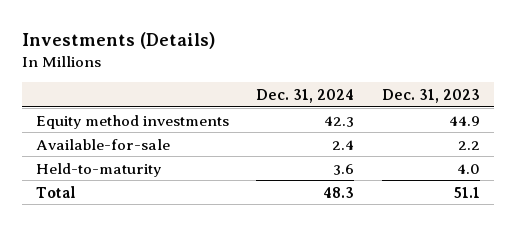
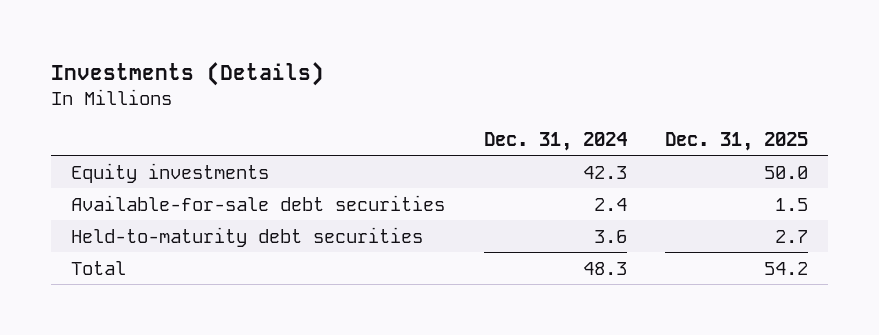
[381,88,480,103] Dec. 31, 2023 -> none
none -> [665,131,809,151] Dec. 31, 2025
[35,114,229,129] Equity method investments -> [70,162,269,183] Equity investments
[35,138,170,150] Available-for-sale -> [70,194,445,211] Available-for-sale debt securities
[35,162,161,177] Held-to-maturity -> [70,226,423,247] Held-to-maturity debt securities

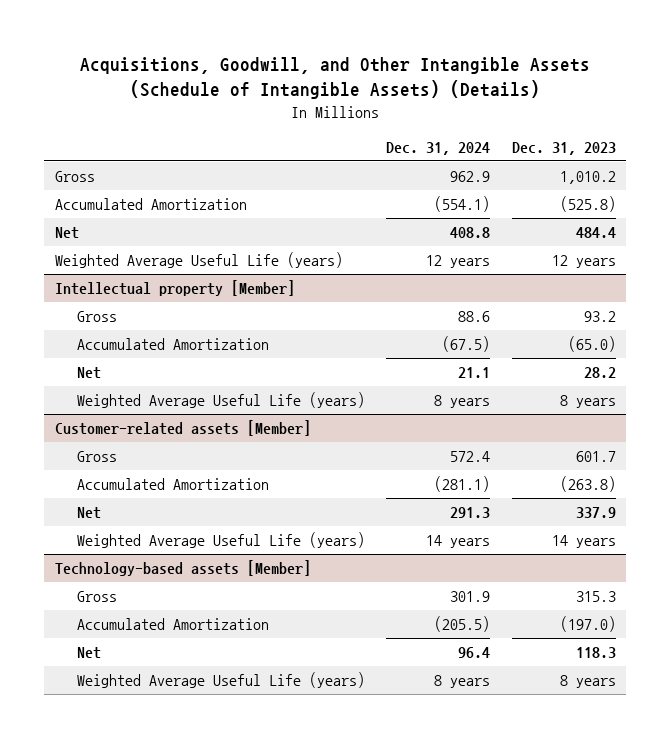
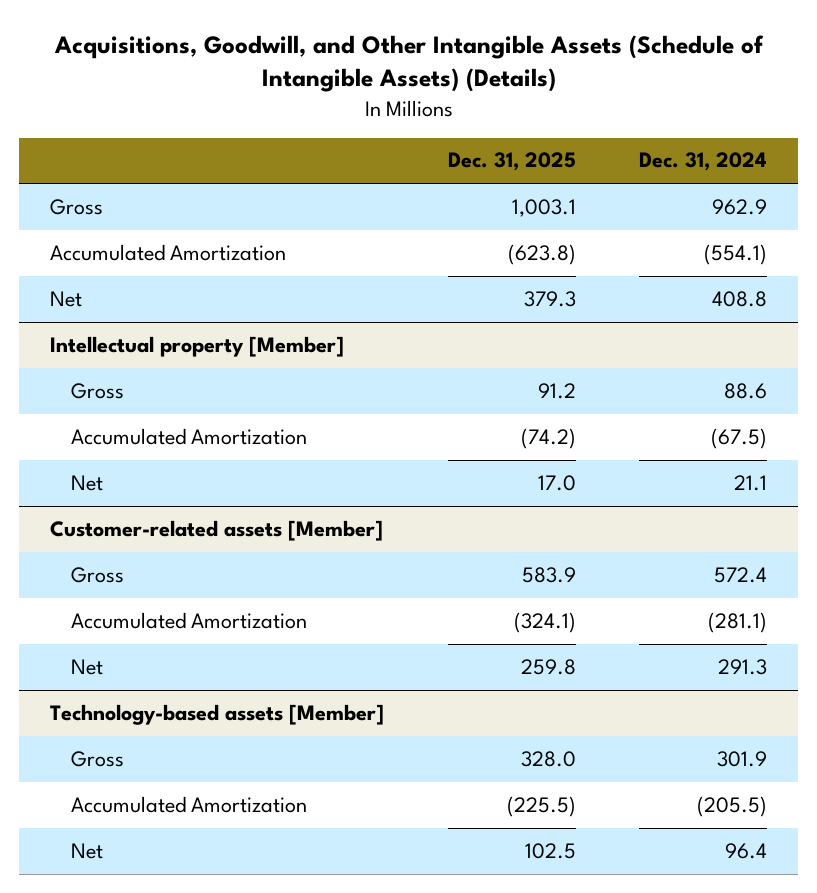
[511,141,616,155] Dec. 31, 2023 -> none
none -> [447,152,576,172] Dec. 31, 2025
[55,252,344,269] Weighted Average Useful Life (years) -> none
[76,392,365,409] Weighted Average Useful Life (years) -> none
[76,532,365,549] Weighted Average Useful Life (years) -> none
[76,672,365,689] Weighted Average Useful Life (years) -> none

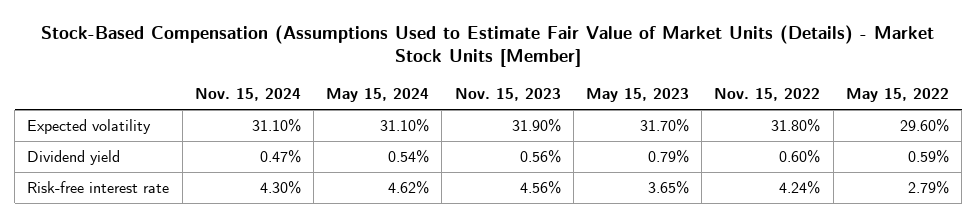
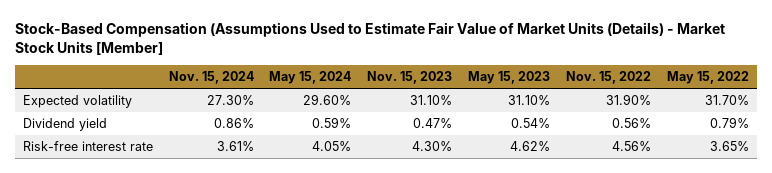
[251,117,301,132] 31.10% -> [206,94,254,105] 27.30%
[380,117,430,132] 31.10% -> [303,93,352,105] 29.60%
[511,117,561,132] 31.90% -> [410,94,453,105] 31.10%
[640,117,690,132] 31.70% -> [508,94,551,105] 31.10%
[771,117,821,132] 31.80% -> [606,93,652,105] 31.90%
[899,117,949,132] 29.60% -> [704,94,749,105] 31.70%
[259,148,301,163] 0.47% -> [213,117,254,128] 0.86%
[388,148,430,163] 0.54% -> [312,116,352,128] 0.59%
[519,148,561,163] 0.56% -> [413,117,453,128] 0.47%
[648,148,690,163] 0.79% -> [511,117,551,128] 0.54%
[779,148,821,163] 0.60% -> [612,117,652,128] 0.56%
[907,148,949,163] 0.59% -> [709,116,749,128] 0.79%
[259,179,301,194] 4.30% -> [216,140,254,151] 3.61%
[388,179,430,194] 4.62% -> [312,140,352,151] 4.05%
[519,179,561,194] 4.56% -> [412,140,453,151] 4.30%
[648,179,690,194] 3.65% -> [510,140,551,151] 4.62%
[779,179,821,194] 4.24% -> [612,140,652,151] 4.56%
[907,179,949,194] 2.79% -> [709,140,749,151] 3.65%

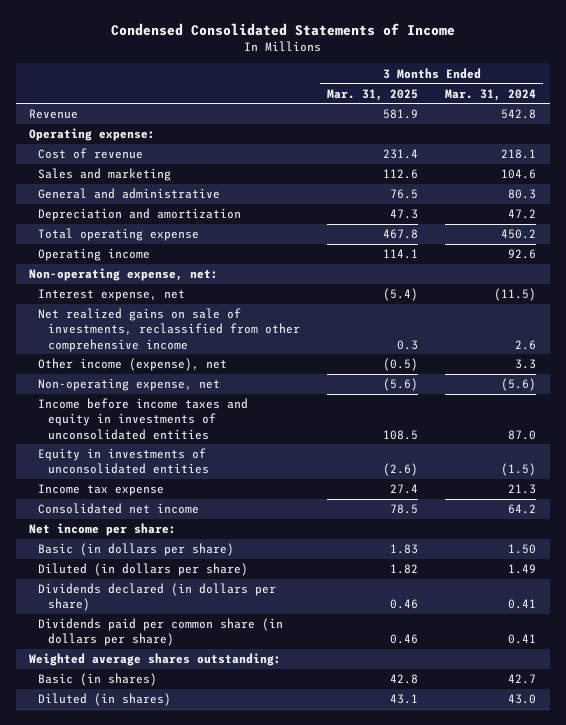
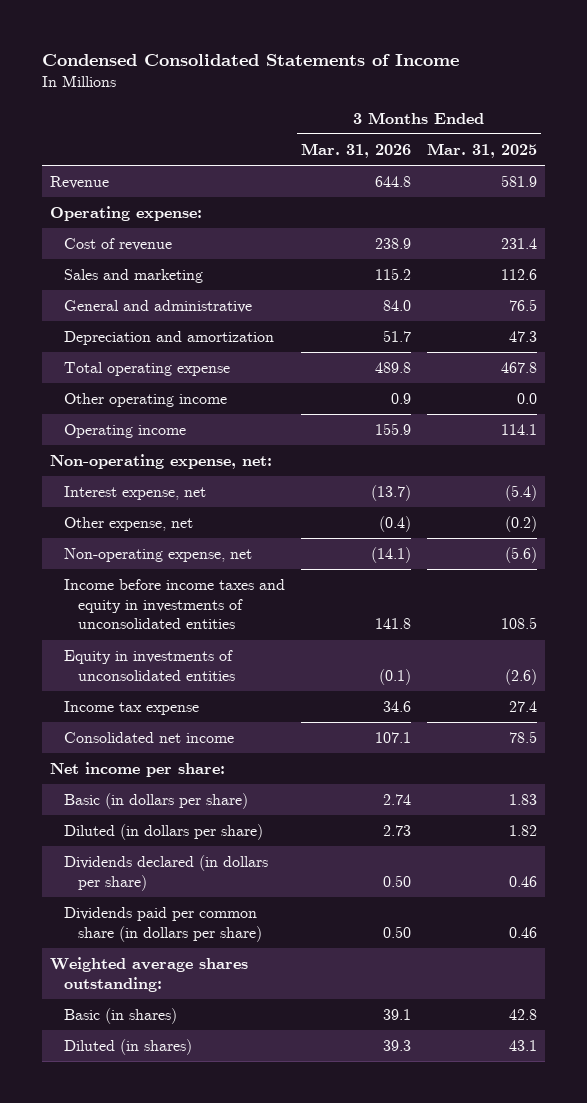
[445,88,537,101] Mar. 31, 2024 -> none
none -> [301,142,412,158] Mar. 31, 2026
none -> [64,393,228,408] Other operating income
[38,308,300,352] Net realized gains on sale of investments, reclassified from other comprehensive income -> none
[38,358,228,372] Other income (expense), net -> [64,517,194,532] Other expense, net
[383,358,419,372] (0.5) -> [504,516,537,533] (0.2)

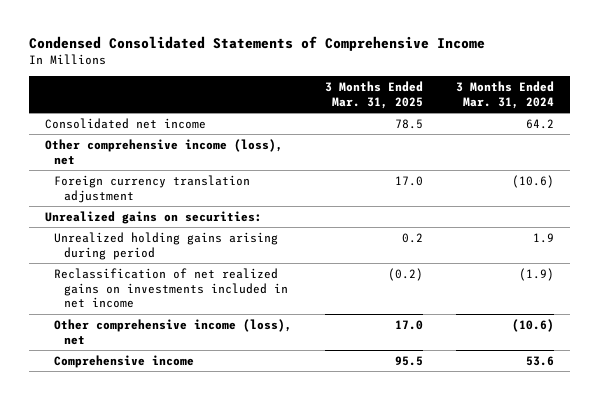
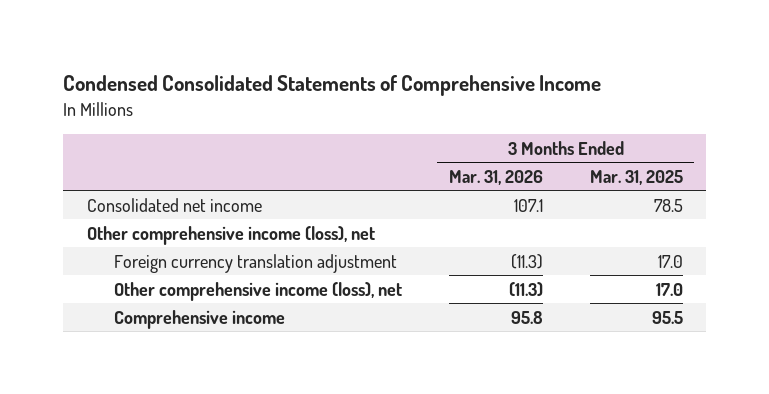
[455,80,554,109] 3 Months Ended Mar. 31, 2024 -> none
none -> [448,169,543,185] Mar. 31, 2026
[45,210,263,224] Unrealized gains on securities: -> none
[54,231,279,260] Unrealized holding gains arising during period -> none
[54,267,288,309] Reclassification of net realized gains on investments included in net income -> none

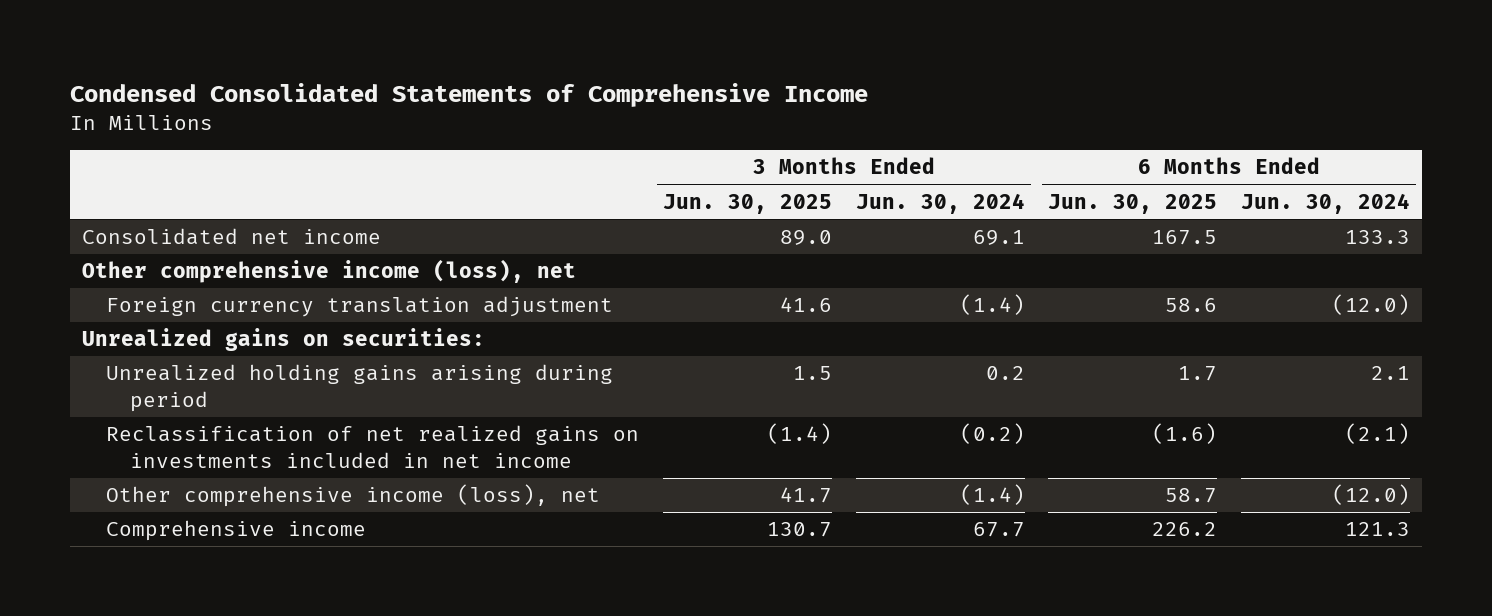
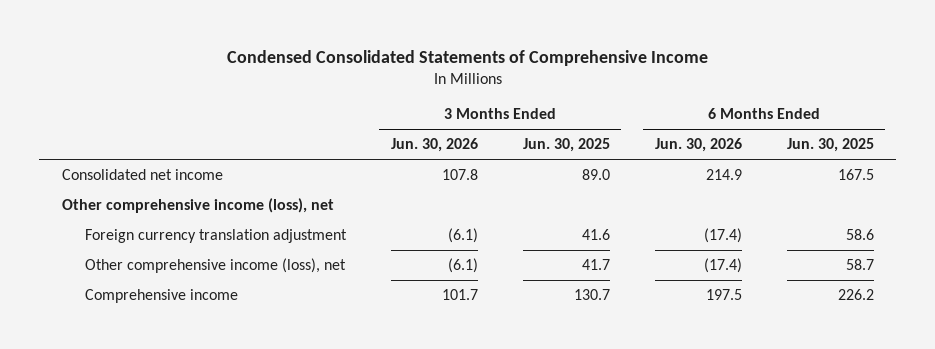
[855,192,1025,214] Jun. 30, 2024 -> none
[1240,192,1410,214] Jun. 30, 2024 -> none
none -> [390,138,478,153] Jun. 30, 2026
none -> [654,138,742,153] Jun. 30, 2026
[82,328,486,352] Unrealized gains on securities: -> none
[106,364,614,412] Unrealized holding gains arising during period -> none
[106,425,640,468] Reclassification of net realized gains on investments included in net income -> none

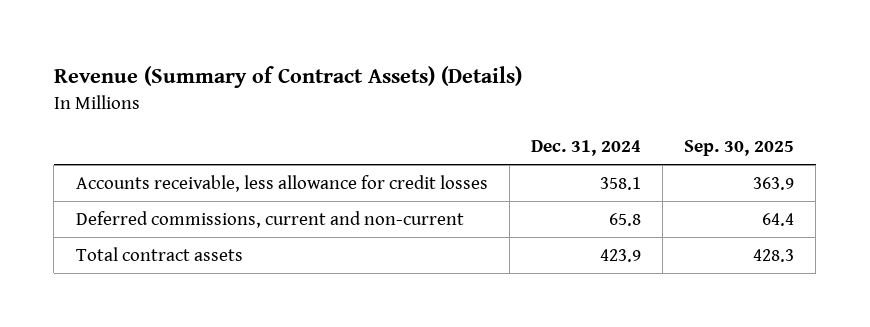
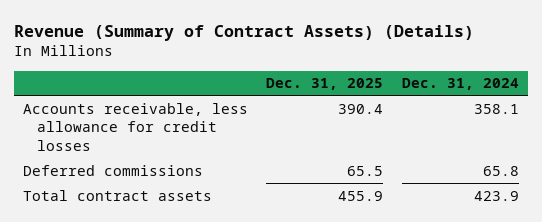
[684,140,795,157] Sep. 30, 2025 -> none
none -> [266,78,384,91] Dec. 31, 2025
[75,210,464,228] Deferred commissions, current and non-current -> [23,164,204,176] Deferred commissions

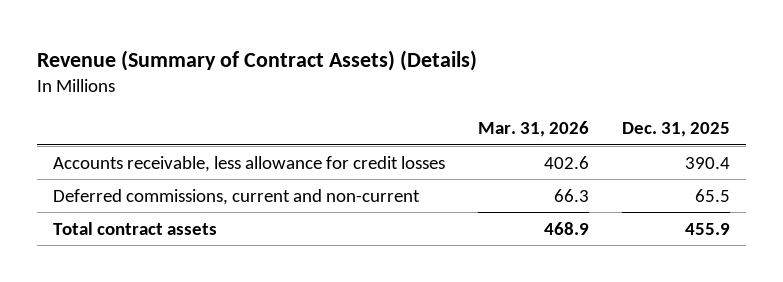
[401,78,519,91] Dec. 31, 2024 -> none
none -> [477,121,589,138] Mar. 31, 2026
[23,164,204,176] Deferred commissions -> [53,188,421,205] Deferred commissions, current and non-current

